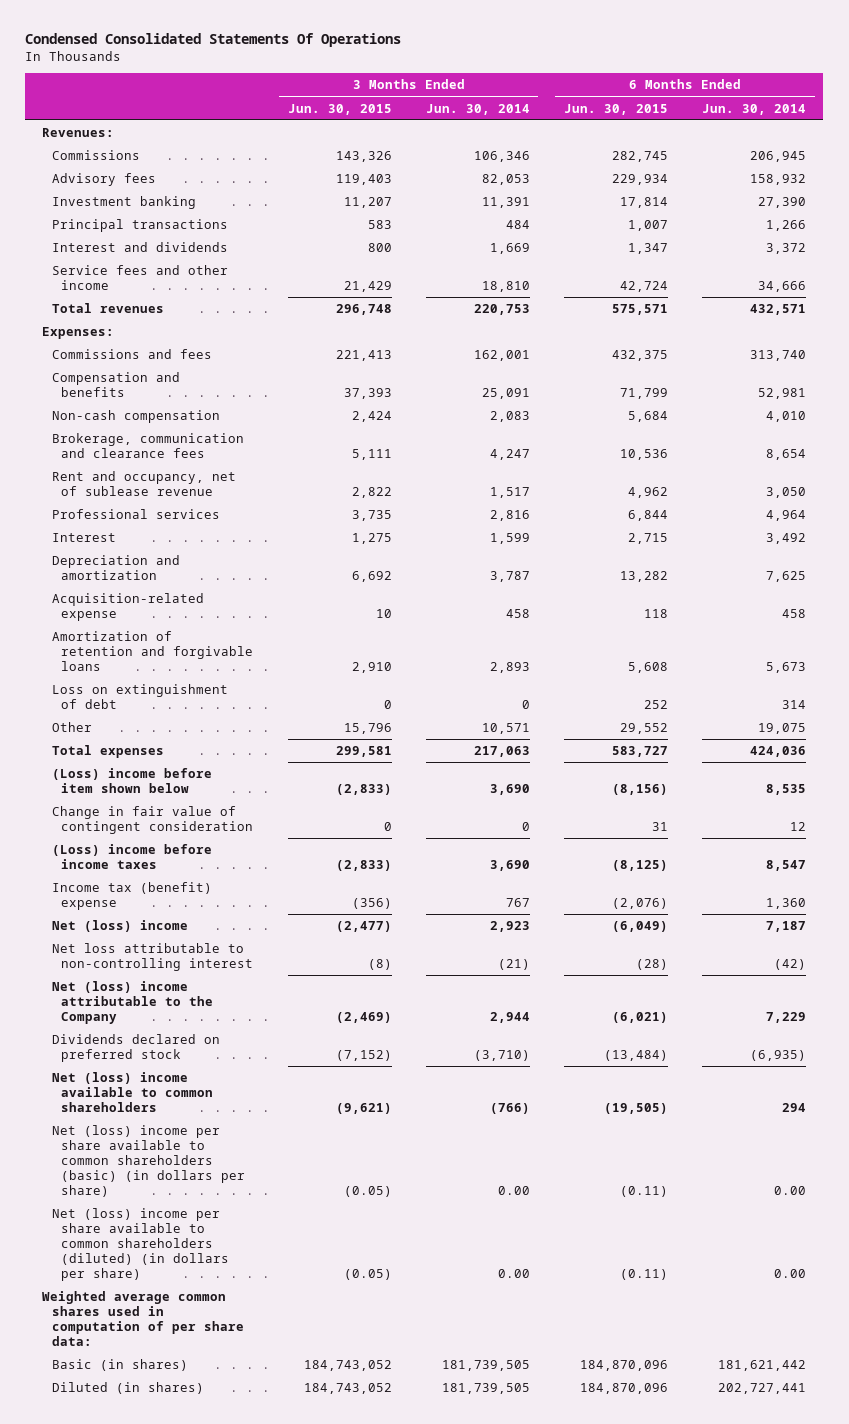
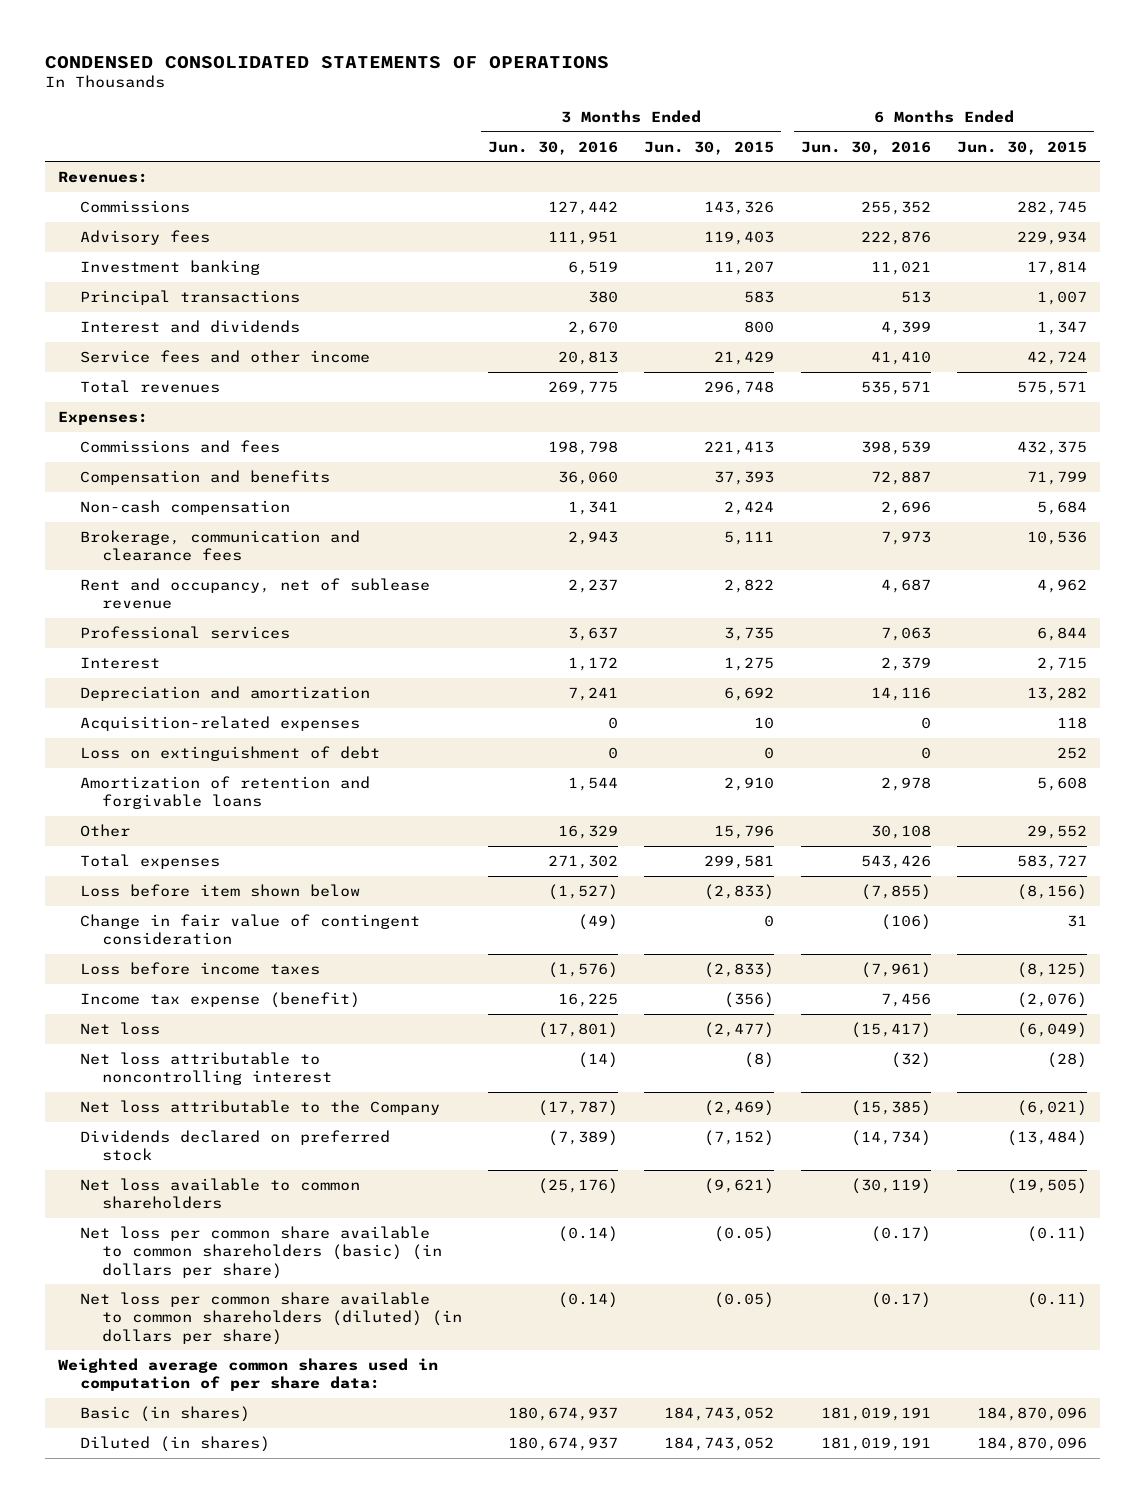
[25,33,402,48] Condensed Consolidated Statements Of Operations -> [45,55,610,69] CONDENSED CONSOLIDATED STATEMENTS OF OPERATIONS
[425,103,530,115] Jun. 30, 2014 -> none
[702,103,807,115] Jun. 30, 2014 -> none
none -> [488,140,619,155] Jun. 30, 2016
none -> [800,140,931,155] Jun. 30, 2016
[51,593,204,622] Acquisition-related expense -> [79,715,360,731] Acquisition-related expenses
[51,631,254,672] Amortization of retention and forgivable loans -> [79,775,370,810] Amortization of retention and forgivable loans
[51,768,212,794] (Loss) income before item shown below -> [79,883,360,897] Loss before item shown below
[51,844,212,870] (Loss) income before income taxes -> [79,961,320,975] Loss before income taxes
[51,882,212,911] Income tax (benefit) expense -> [79,991,360,1008] Income tax expense (benefit)
[51,920,188,933] Net (loss) income -> [79,1021,160,1035] Net loss
[51,943,254,972] Net loss attributable to non-controlling interest -> [79,1051,332,1086] Net loss attributable to noncontrolling interest
[51,981,214,1025] Net (loss) income attributable to the Company -> [79,1099,440,1115] Net loss attributable to the Company
[51,1072,214,1113] Net (loss) income available to common shareholders -> [79,1177,360,1210] Net loss available to common shareholders
[51,1125,246,1197] Net (loss) income per share available to common shareholders (basic) (in dollars per share) -> [79,1225,442,1279] Net loss per common share available to common shareholders (basic) (in dollars per share)
[51,1208,230,1281] Net (loss) income per share available to common shareholders (diluted) (in dollars per share) -> [79,1291,462,1345] Net loss per common share available to common shareholders (diluted) (in dollars per share)

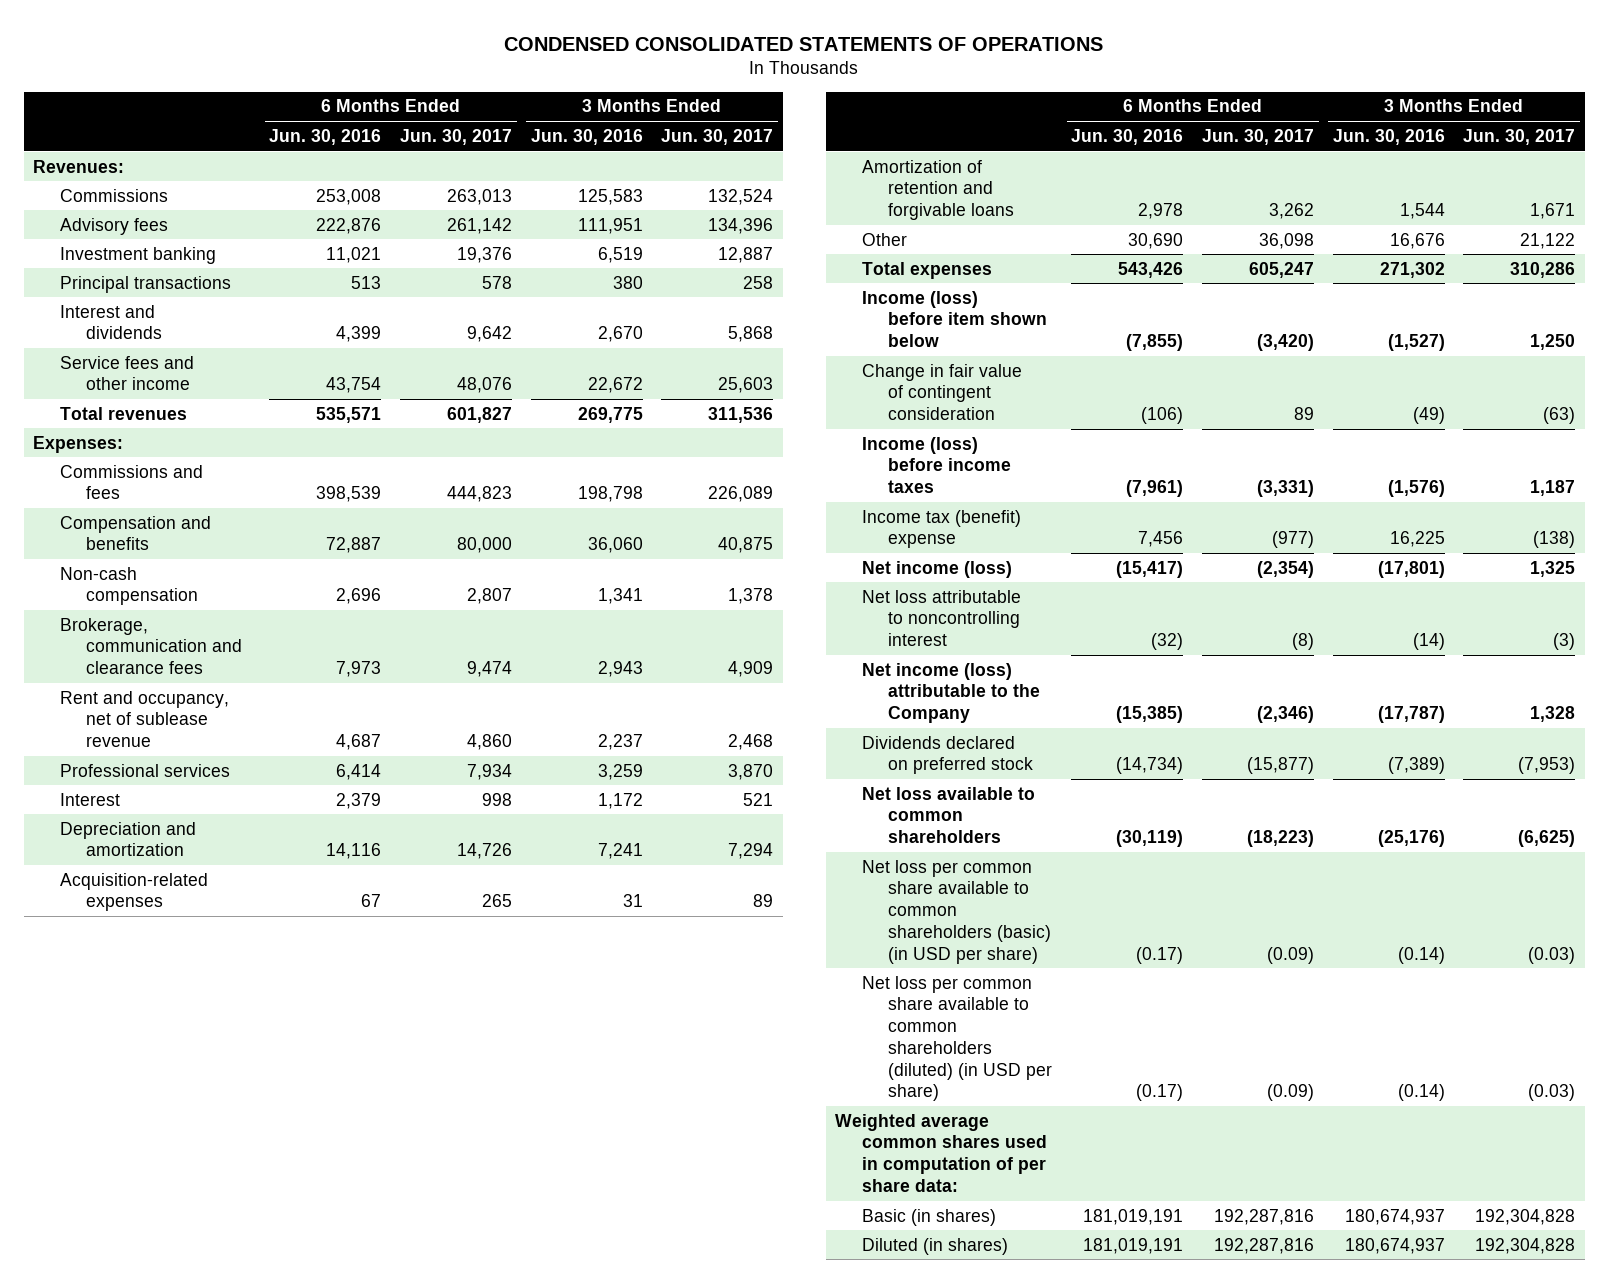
[644,140,775,155] Jun. 30, 2015 -> none
[957,140,1088,155] Jun. 30, 2015 -> none
none -> [399,128,512,145] Jun. 30, 2017
none -> [661,128,774,145] Jun. 30, 2017
[548,200,619,215] 127,442 -> [577,188,643,205] 125,583
[860,200,931,215] 255,352 -> [316,188,382,205] 253,008
[558,350,619,365] 20,813 -> [587,377,643,394] 22,672
[870,350,931,365] 41,410 -> [326,377,382,394] 43,754
[568,626,619,641] 3,637 -> [597,763,643,780] 3,259
[880,626,931,641] 7,063 -> [336,763,382,780] 6,414
[79,745,380,761] Loss on extinguishment of debt -> none
[608,716,619,729] 0 -> [622,894,643,908] 31
[920,716,931,729] 0 -> [361,894,382,908] 67
[558,824,619,839] 16,329 -> [1389,232,1445,249] 16,676
[870,824,931,839] 30,108 -> [1128,232,1184,249] 30,690
[79,883,360,897] Loss before item shown below -> [861,290,1048,348] Income (loss) before item shown below
[79,961,320,975] Loss before income taxes -> [861,436,1012,494] Income (loss) before income taxes
[79,991,360,1008] Income tax expense (benefit) -> [861,509,1021,549] Income tax (benefit) expense
[79,1021,160,1035] Net loss -> [861,560,1012,578] Net income (loss)
[79,1099,440,1115] Net loss attributable to the Company -> [861,662,1041,724] Net income (loss) attributable to the Company
[79,1225,442,1279] Net loss per common share available to common shareholders (basic) (in dollars per share) -> [861,859,1052,964] Net loss per common share available to common shareholders (basic) (in USD per share)
[79,1291,462,1345] Net loss per common share available to common shareholders (diluted) (in dollars per share) -> [861,975,1053,1102] Net loss per common share available to common shareholders (diluted) (in USD per share)

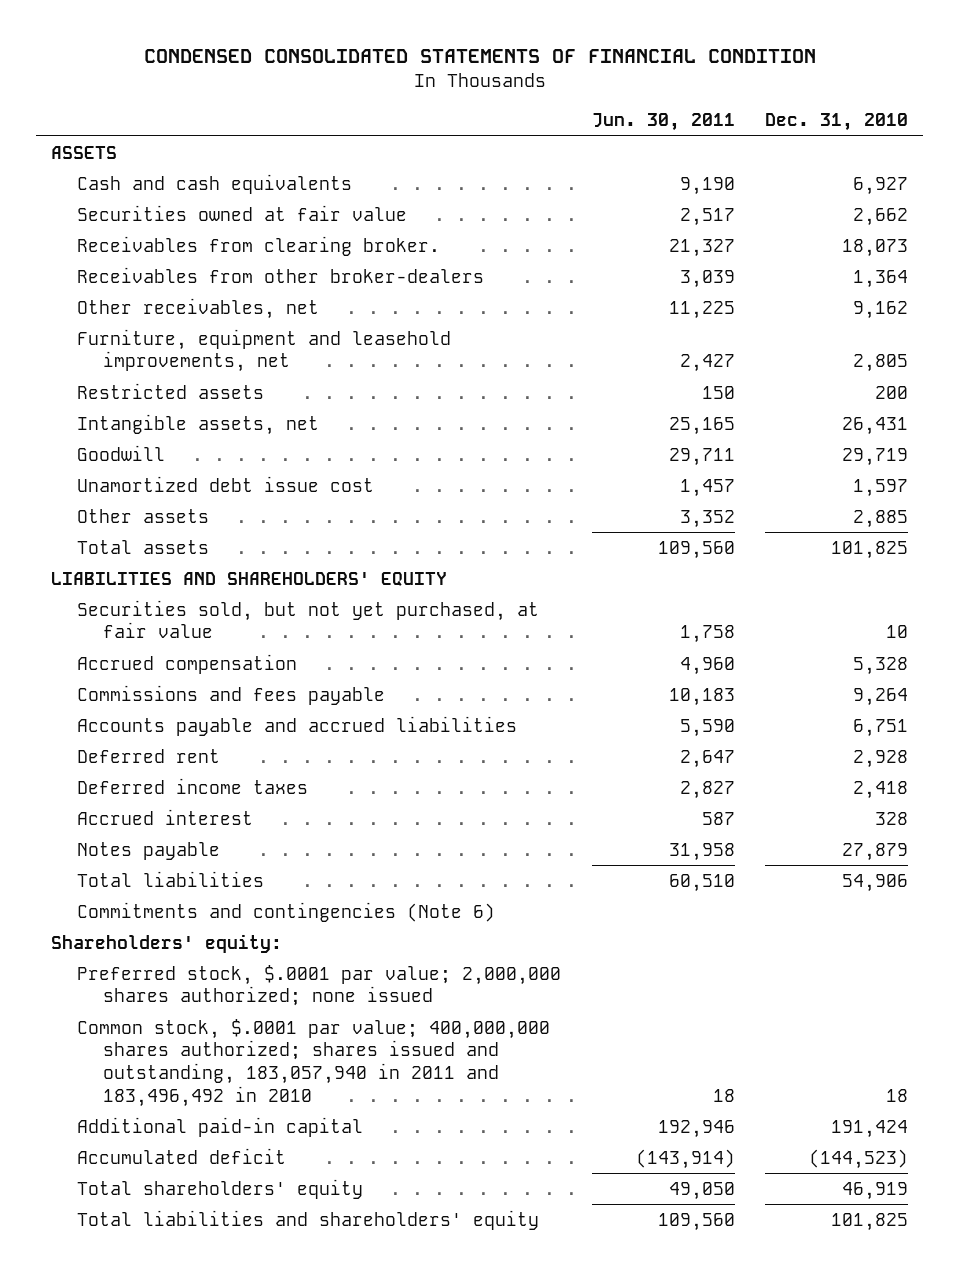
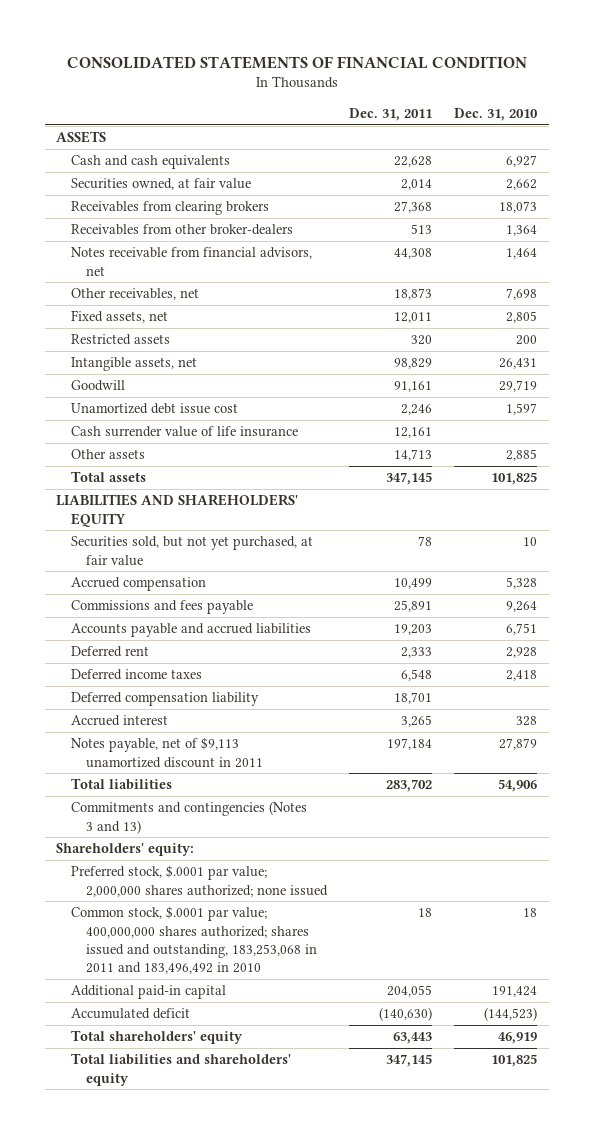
[143,49,816,64] CONDENSED CONSOLIDATED STATEMENTS OF FINANCIAL CONDITION -> [66,55,527,69] CONSOLIDATED STATEMENTS OF FINANCIAL CONDITION
[591,113,735,132] Jun. 30, 2011 -> none
none -> [349,107,433,121] Dec. 31, 2011
[77,204,408,221] Securities owned at fair value -> [71,178,252,191] Securities owned, at fair value
[77,235,441,256] Receivables from clearing broker. -> [71,201,270,216] Receivables from clearing brokers
none -> [71,247,313,276] Notes receivable from financial advisors, net
[852,300,908,319] 9,162 -> [506,288,538,301] 7,698
[77,328,452,373] Furniture, equipment and leasehold improvements, net -> [71,310,169,324] Fixed assets, net
none -> [71,426,299,438] Cash surrender value of life insurance
none -> [71,692,260,707] Deferred compensation liability
[77,841,221,860] Notes payable -> [71,737,263,768] Notes payable, net of $9,113 unamortized discount in 2011
[77,901,496,922] Commitments and contingencies (Note 6) -> [71,801,308,834] Commitments and contingencies (Notes 3 and 13)
[77,1018,551,1107] Common stock, $.0001 par value; 400,000,000 shares authorized; shares issued and outstanding, 183,057,940 in 2011 and 183,496,492 in 2010 -> [71,906,317,975] Common stock, $.0001 par value; 400,000,000 shares authorized; shares issued and outstanding, 183,253,068 in 2011 and 183,496,492 in 2010

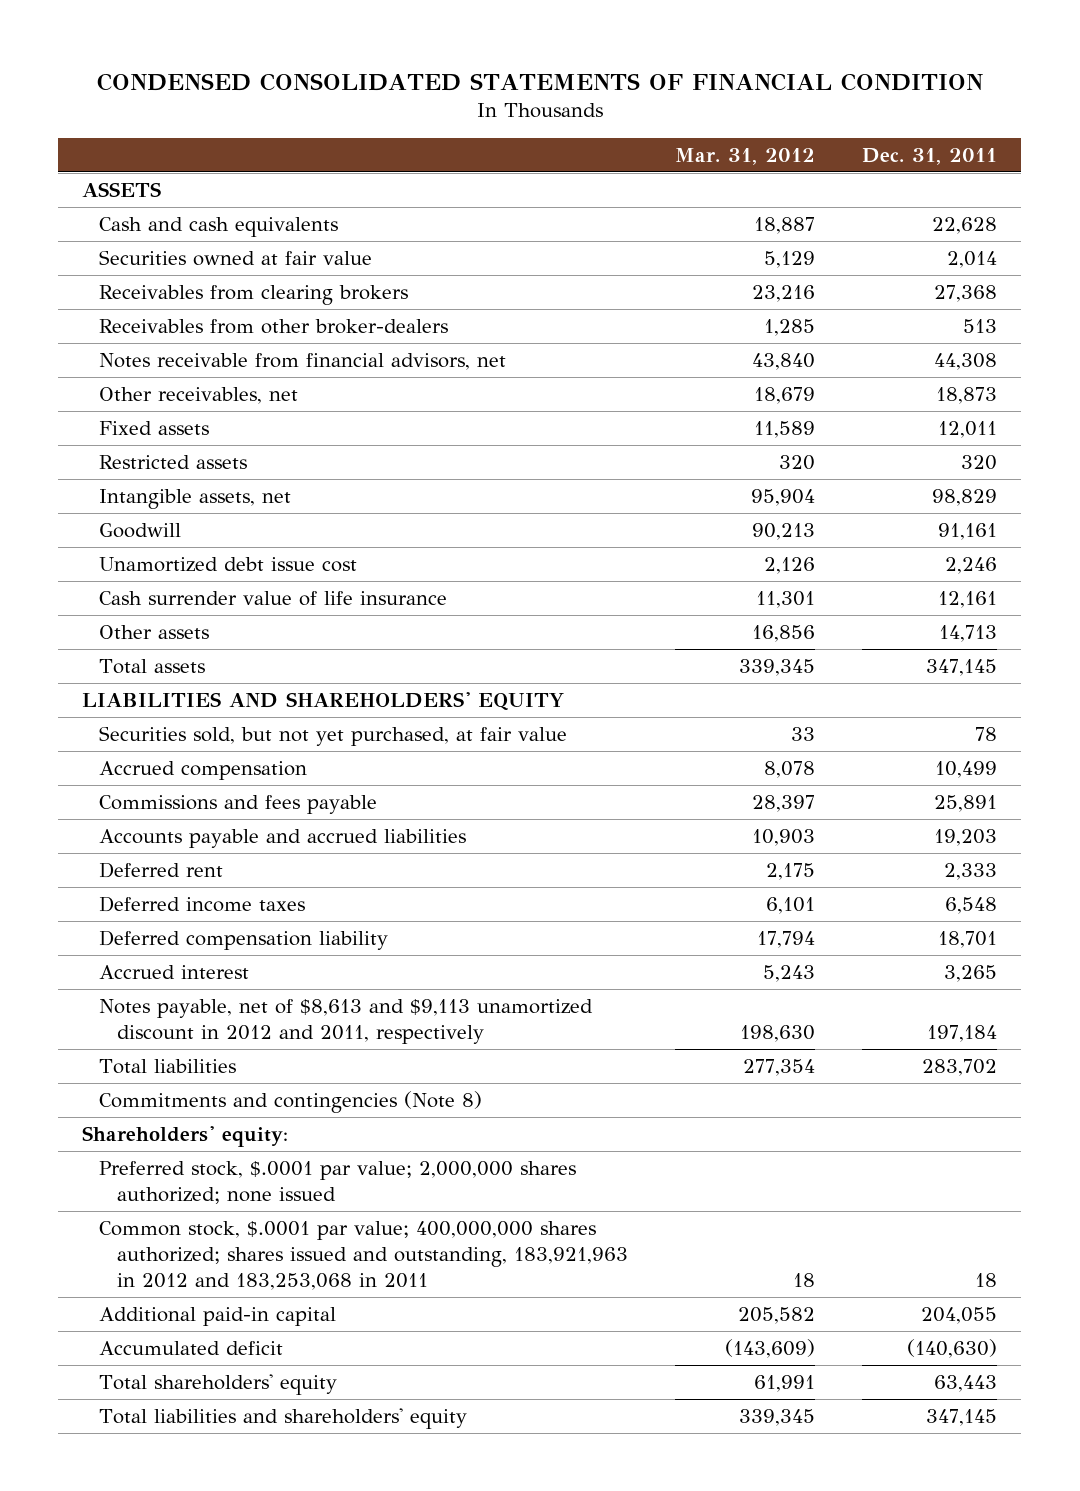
[66,55,527,69] CONSOLIDATED STATEMENTS OF FINANCIAL CONDITION -> [96,73,983,92] CONDENSED CONSOLIDATED STATEMENTS OF FINANCIAL CONDITION
[454,107,539,121] Dec. 31, 2010 -> none
none -> [674,147,815,165] Mar. 31, 2012
[71,178,252,191] Securities owned, at fair value -> [99,250,373,267] Securities owned at fair value
[71,310,169,324] Fixed assets, net -> [99,421,210,436] Fixed assets
[71,737,263,768] Notes payable, net of $9,113 unamortized discount in 2011 -> [99,999,594,1044] Notes payable, net of $8,613 and $9,113 unamortized discount in 2012 and 2011, respectively
[71,801,308,834] Commitments and contingencies (Notes 3 and 13) -> [99,1091,483,1114] Commitments and contingencies (Note 8)
[71,906,317,975] Common stock, $.0001 par value; 400,000,000 shares authorized; shares issued and outstanding, 183,253,068 in 2011 and 183,496,492 in 2010 -> [99,1221,628,1290] Common stock, $.0001 par value; 400,000,000 shares authorized; shares issued and outstanding, 183,921,963 in 2012 and 183,253,068 in 2011

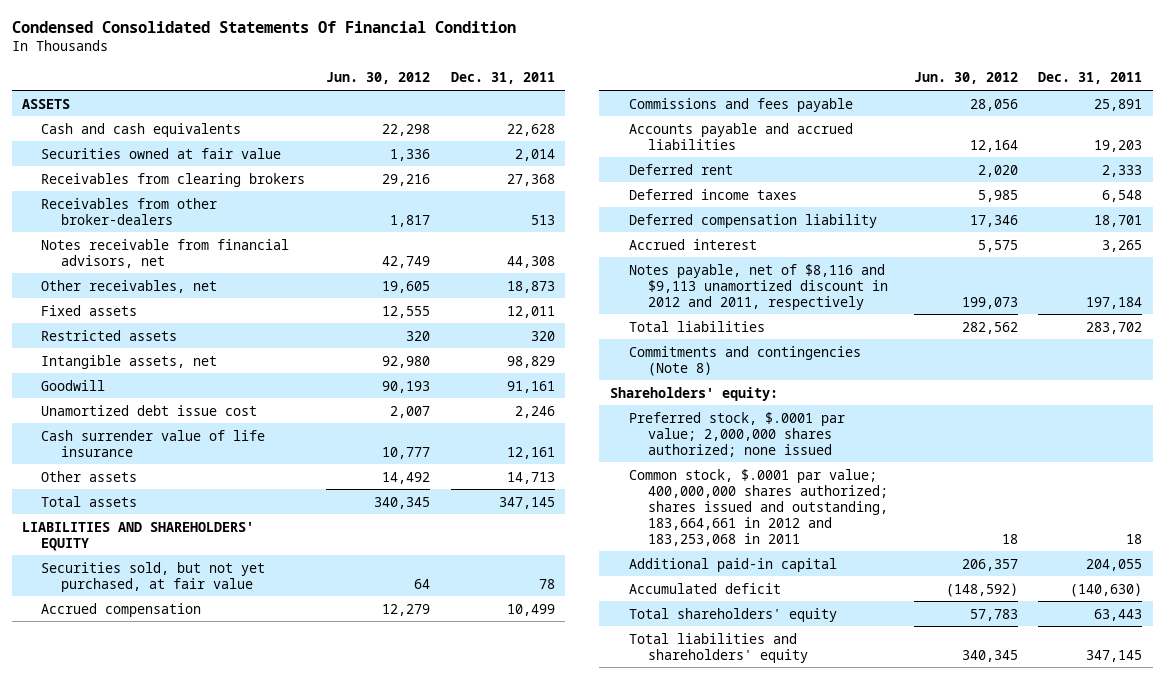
[96,73,983,92] CONDENSED CONSOLIDATED STATEMENTS OF FINANCIAL CONDITION -> [11,20,516,33] Condensed Consolidated Statements Of Financial Condition
[674,147,815,165] Mar. 31, 2012 -> none
none -> [326,72,431,85] Jun. 30, 2012
[99,999,594,1044] Notes payable, net of $8,613 and $9,113 unamortized discount in 2012 and 2011, respectively -> [628,263,889,310] Notes payable, net of $8,116 and $9,113 unamortized discount in 2012 and 2011, respectively
[99,1221,628,1290] Common stock, $.0001 par value; 400,000,000 shares authorized; shares issued and outstanding, 183,921,963 in 2012 and 183,253,068 in 2011 -> [628,468,889,546] Common stock, $.0001 par value; 400,000,000 shares authorized; shares issued and outstanding, 183,664,661 in 2012 and 183,253,068 in 2011

